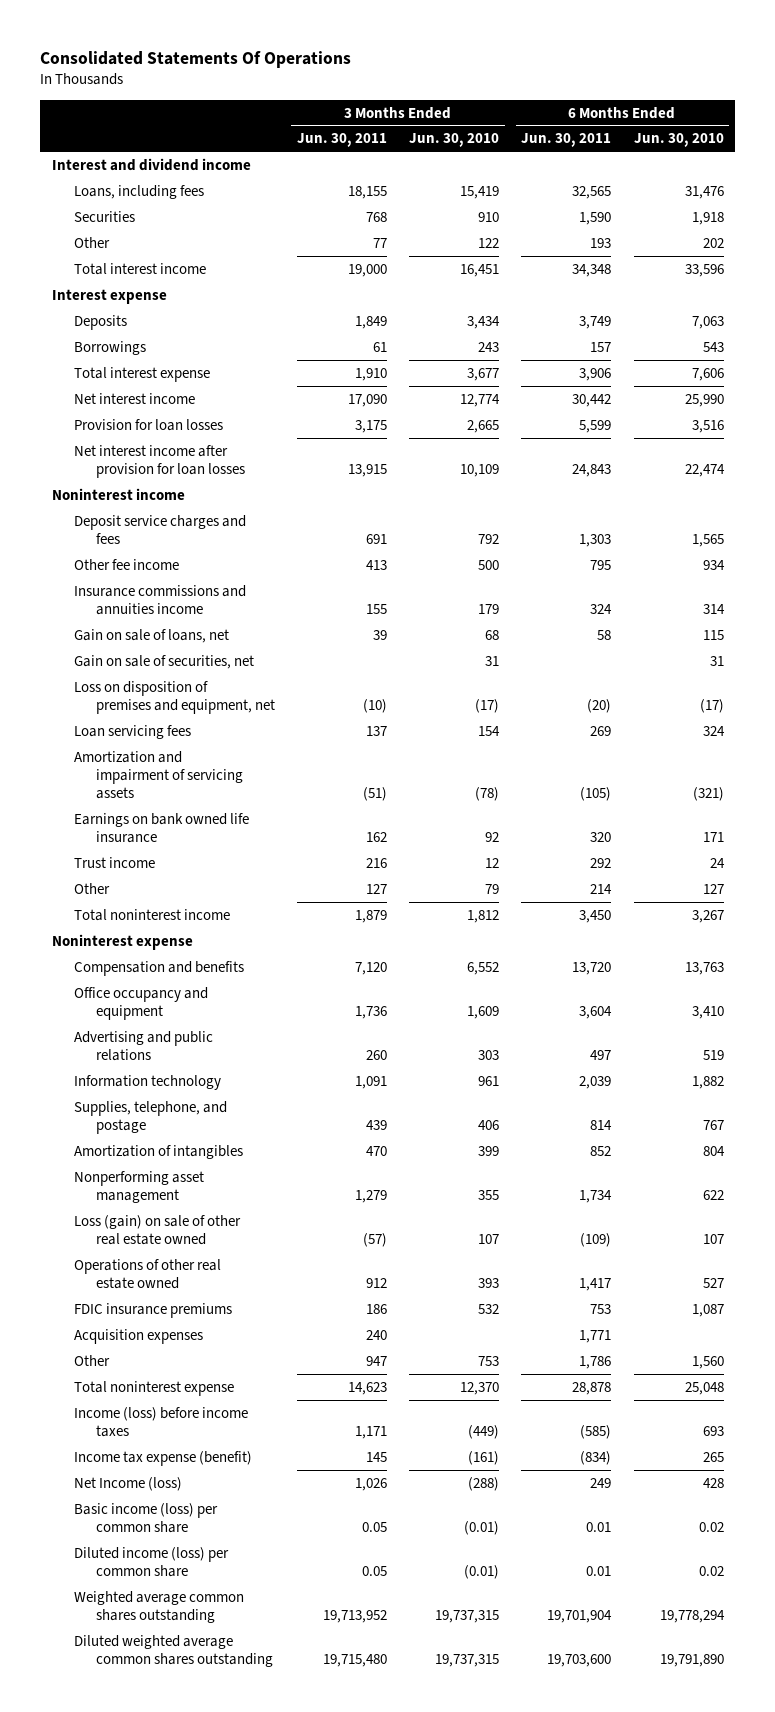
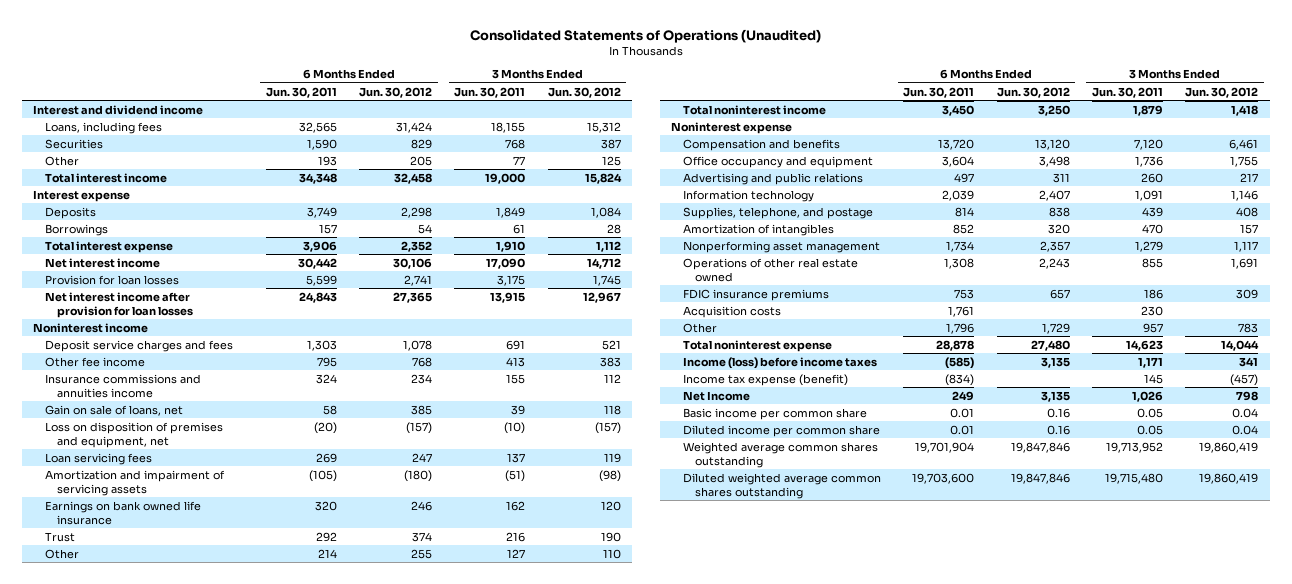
[40,50,352,68] Consolidated Statements Of Operations -> [469,28,821,43] Consolidated Statements of Operations (Unaudited)
[409,133,500,148] Jun. 30, 2010 -> none
[633,133,724,148] Jun. 30, 2010 -> none
none -> [358,86,432,98] Jun. 30, 2012
none -> [547,86,621,98] Jun. 30, 2012
[73,654,254,669] Gain on sale of securities, net -> none
[73,856,155,868] Trust income -> [45,531,76,542] Trust
[73,1214,241,1245] Loss (gain) on sale of other real estate owned -> none
[365,1277,387,1288] 912 -> [1141,257,1163,268] 855
[579,1277,612,1291] 1,417 -> [944,257,975,269] 1,308
[73,1328,203,1344] Acquisition expenses -> [682,305,781,318] Acquisition costs
[365,1329,387,1340] 240 -> [1140,305,1163,316] 230
[579,1329,612,1343] 1,771 -> [948,305,975,317] 1,761
[365,1355,387,1366] 947 -> [1142,322,1163,333] 957
[579,1355,612,1369] 1,786 -> [946,322,975,334] 1,796
[73,1476,182,1491] Net Income (loss) -> [682,390,750,401] Net Income
[73,1502,218,1533] Basic income (loss) per common share -> [682,407,867,420] Basic income per common share
[73,1546,229,1577] Diluted income (loss) per common share -> [682,424,880,437] Diluted income per common share

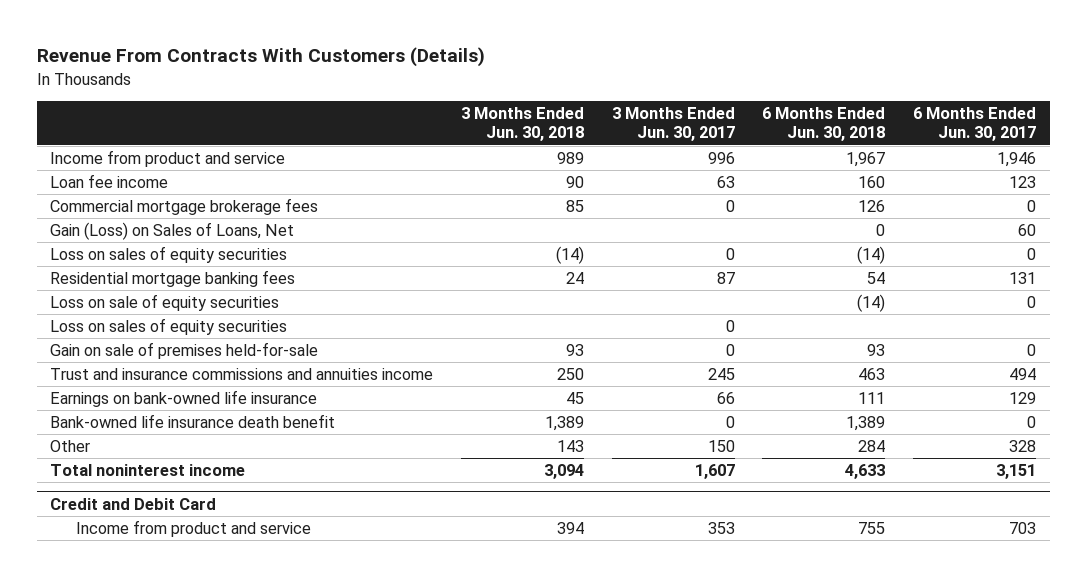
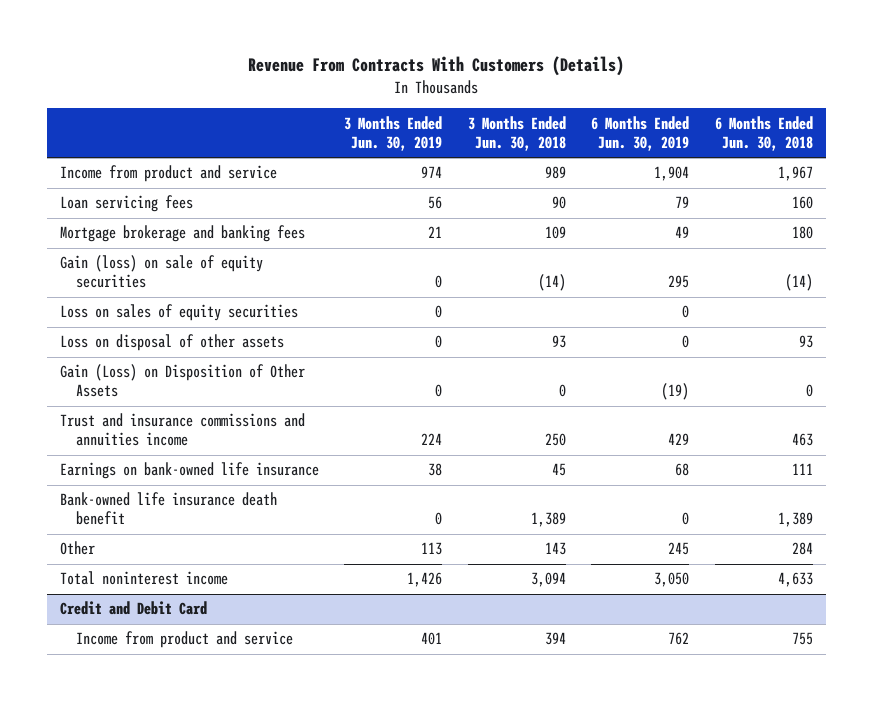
[611,107,735,142] 3 Months Ended Jun. 30, 2017 -> none
[913,107,1037,142] 6 Months Ended Jun. 30, 2017 -> none
none -> [344,115,443,151] 3 Months Ended Jun. 30, 2019
none -> [591,115,690,151] 6 Months Ended Jun. 30, 2019
[50,221,295,240] Gain (Loss) on Sales of Loans, Net -> none
[50,269,296,287] Residential mortgage banking fees -> none
[50,293,280,311] Loss on sale of equity securities -> none
[50,173,169,188] Loan fee income -> [59,195,193,213] Loan servicing fees
[50,197,319,215] Commercial mortgage brokerage fees -> [59,225,305,243] Mortgage brokerage and banking fees
[566,199,585,212] 85 -> [544,226,566,240] 109
[858,199,886,212] 126 -> [791,226,813,240] 180
[50,245,288,263] Loss on sales of equity securities -> [59,255,263,289] Gain (loss) on sale of equity securities
[50,341,319,359] Gain on sale of premises held-for-sale -> [59,334,284,352] Loss on disposal of other assets
none -> [59,364,305,398] Gain (Loss) on Disposition of Other Assets

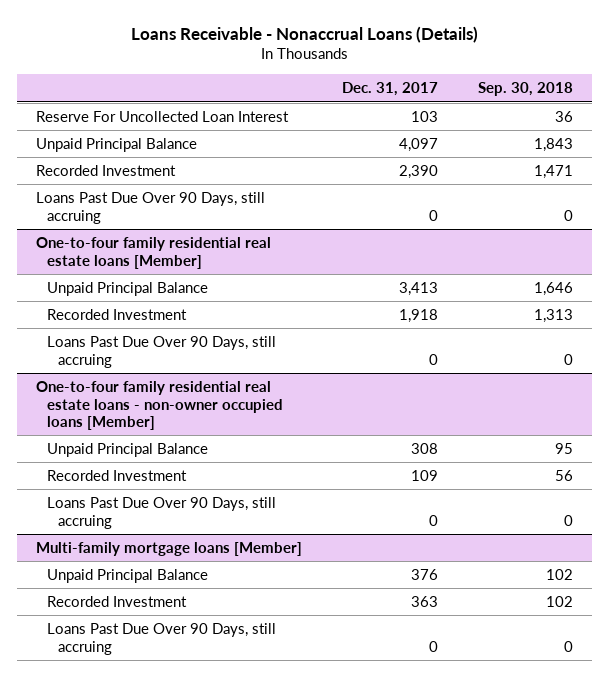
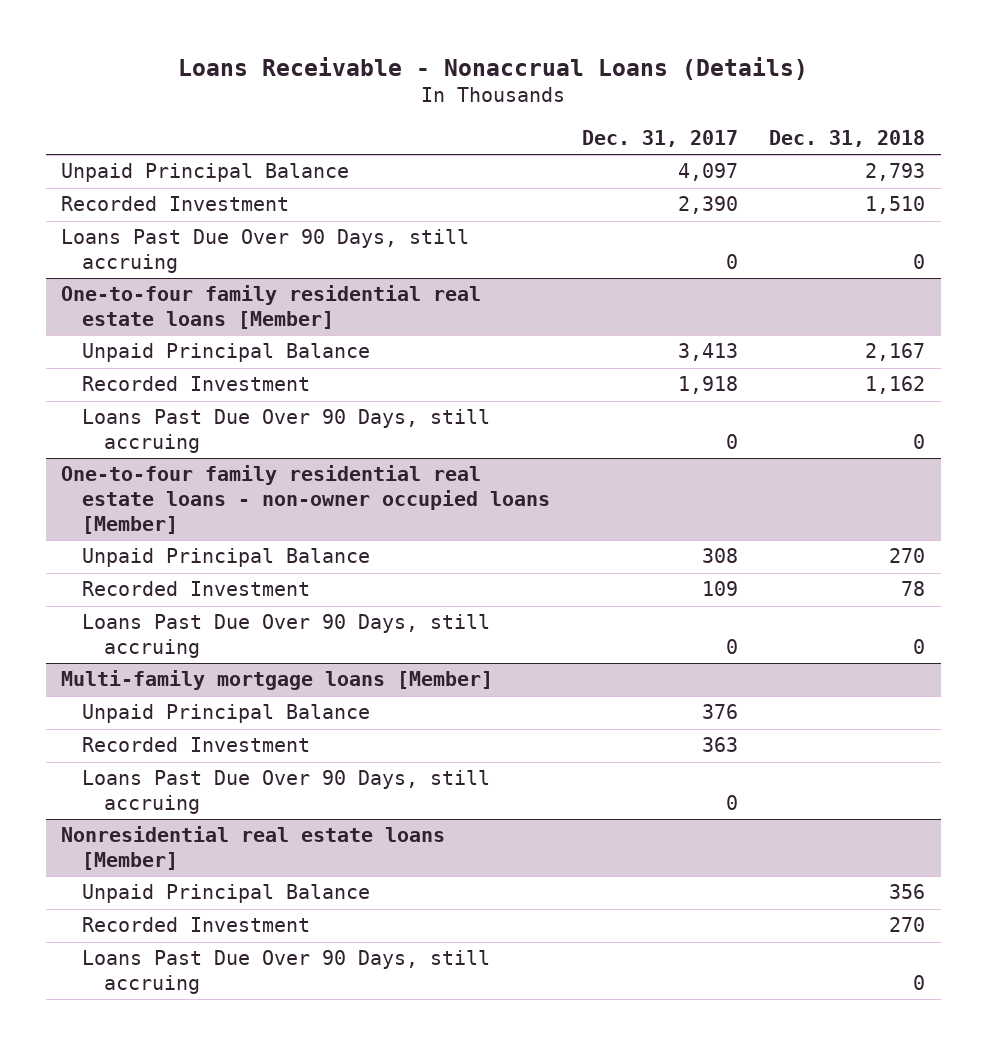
[477,82,573,97] Sep. 30, 2018 -> none
none -> [769,129,926,147] Dec. 31, 2018
[36,111,290,123] Reserve For Uncollected Loan Interest -> none
none -> [61,826,446,871] Nonresidential real estate loans [Member]
none -> [82,884,371,904] Unpaid Principal Balance
none -> [82,917,311,933] Recorded Investment
none -> [82,950,491,995] Loans Past Due Over 90 Days, still accruing

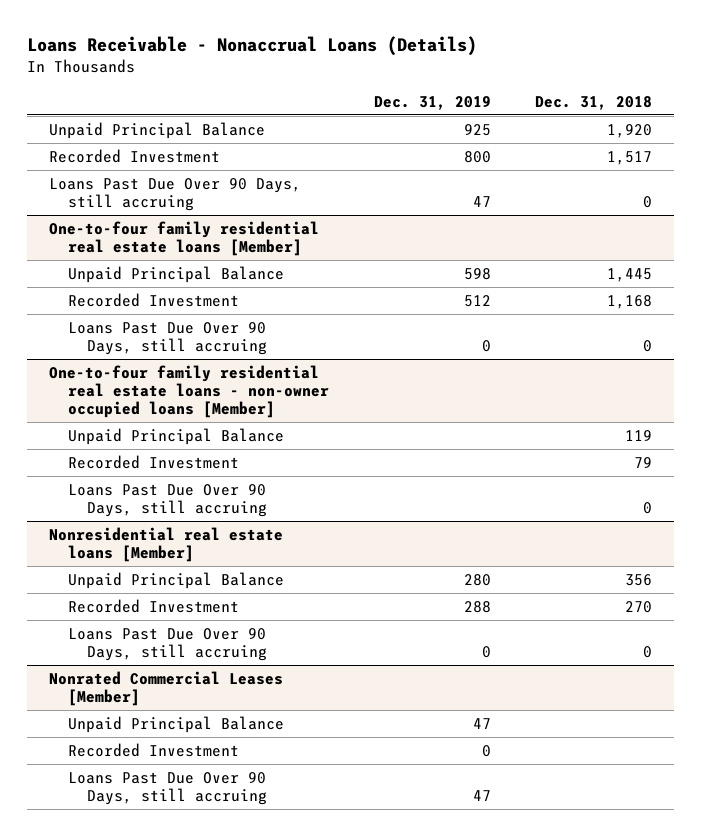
[581,129,738,147] Dec. 31, 2017 -> none
none -> [373,95,491,110] Dec. 31, 2019
[865,163,926,182] 2,793 -> [607,123,653,138] 1,920
[865,196,926,215] 1,510 -> [607,150,653,165] 1,517
[865,343,926,362] 2,167 -> [607,267,653,282] 1,445
[865,376,926,395] 1,162 -> [607,294,653,309] 1,168
[889,548,926,564] 270 -> [625,429,653,441] 119
[901,581,926,597] 78 -> [634,456,653,468] 79
[61,670,494,691] Multi-family mortgage loans [Member] -> none
[82,704,371,724] Unpaid Principal Balance -> none
[82,737,311,753] Recorded Investment -> none
[82,770,491,815] Loans Past Due Over 90 Days, still accruing -> none
none -> [48,670,283,707] Nonrated Commercial Leases [Member]
none -> [68,715,285,733] Unpaid Principal Balance
none -> [68,742,240,757] Recorded Investment
none -> [68,771,268,806] Loans Past Due Over 90 Days, still accruing

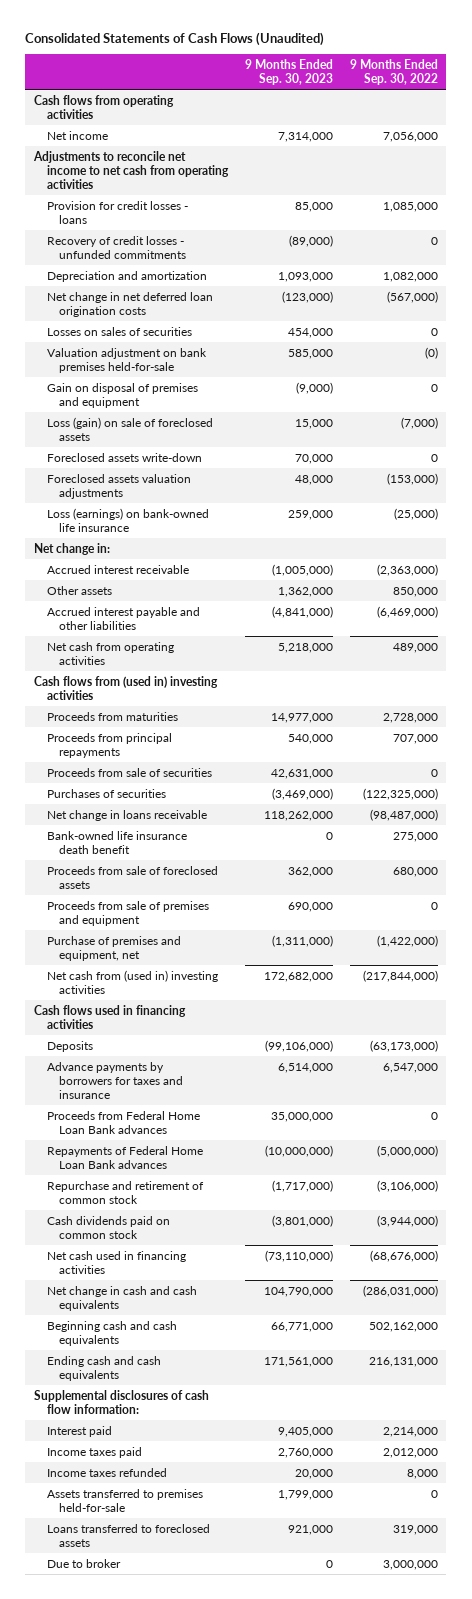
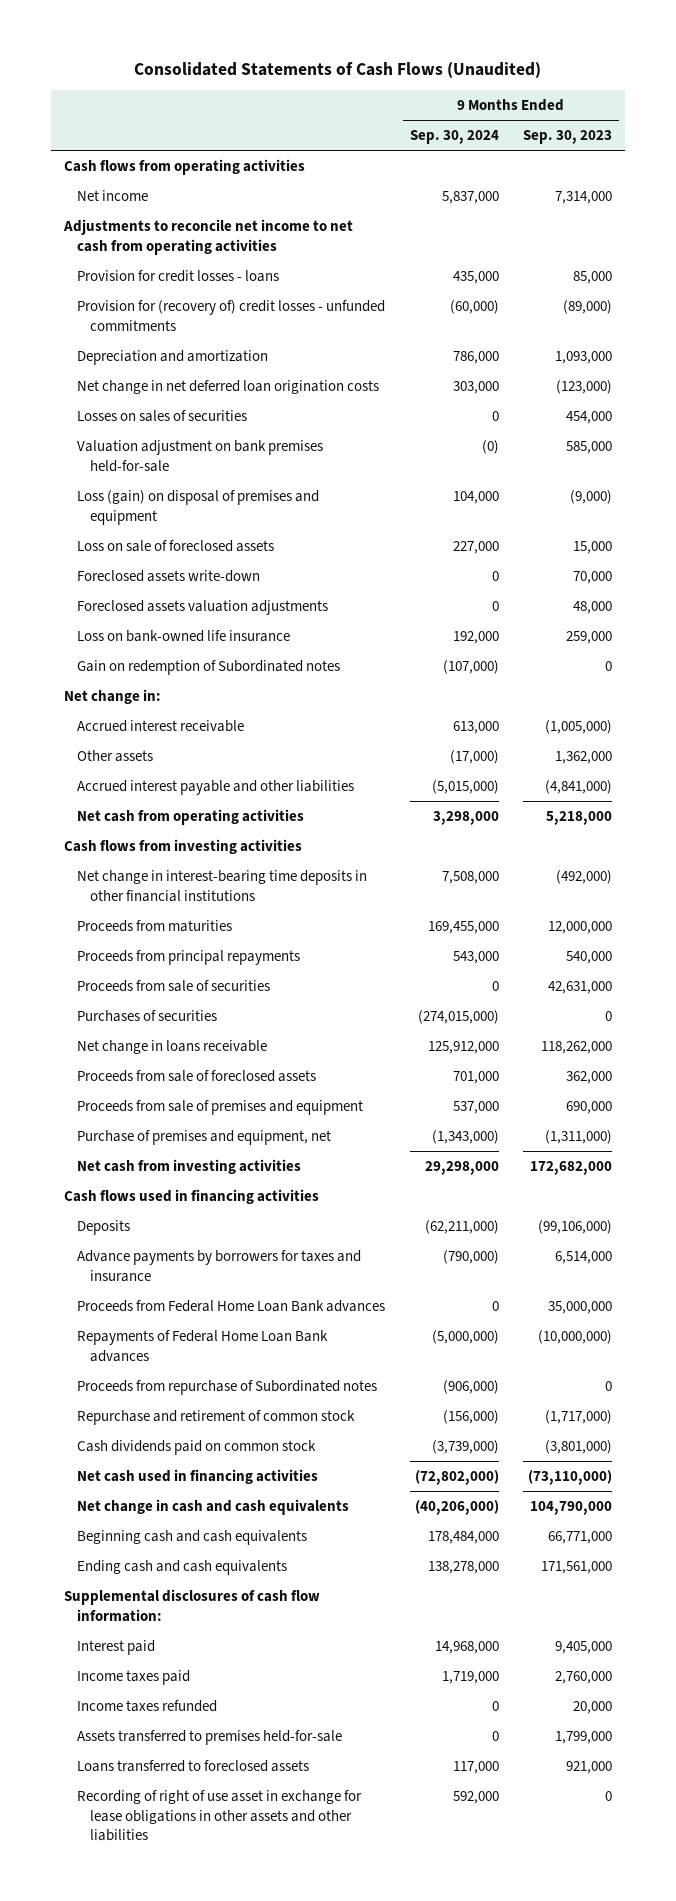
[349,58,438,85] 9 Months Ended Sep. 30, 2022 -> none
none -> [409,130,499,145] Sep. 30, 2024
[46,235,187,259] Recovery of credit losses - unfunded commitments -> [76,300,385,331] Provision for (recovery of) credit losses - unfunded commitments
[46,382,198,408] Gain on disposal of premises and equipment -> [76,490,319,525] Loss (gain) on disposal of premises and equipment
[46,416,213,441] Loss (gain) on sale of foreclosed assets -> [76,540,274,553] Loss on sale of foreclosed assets
[46,507,209,532] Loss (earnings) on bank-owned life insurance -> [76,630,290,643] Loss on bank-owned life insurance
none -> [76,660,340,676] Gain on redemption of Subordinated notes
[33,675,218,700] Cash flows from (used in) investing activities -> [63,839,302,855] Cash flows from investing activities
none -> [76,870,367,902] Net change in interest-bearing time deposits in other financial institutions
[270,712,333,723] 14,977,000 -> [548,921,613,935] 12,000,000
[271,787,333,800] (3,469,000) -> [605,1011,613,1022] 0
[46,830,187,854] Bank-owned life insurance death benefit -> none
[46,969,218,994] Net cash from (used in) investing activities -> [76,1159,301,1175] Net cash from investing activities
none -> [76,1380,377,1396] Proceeds from repurchase of Subordinated notes
[46,1558,121,1568] Due to broker -> none
none -> [76,1790,362,1842] Recording of right of use asset in exchange for lease obligations in other assets and other liabilities

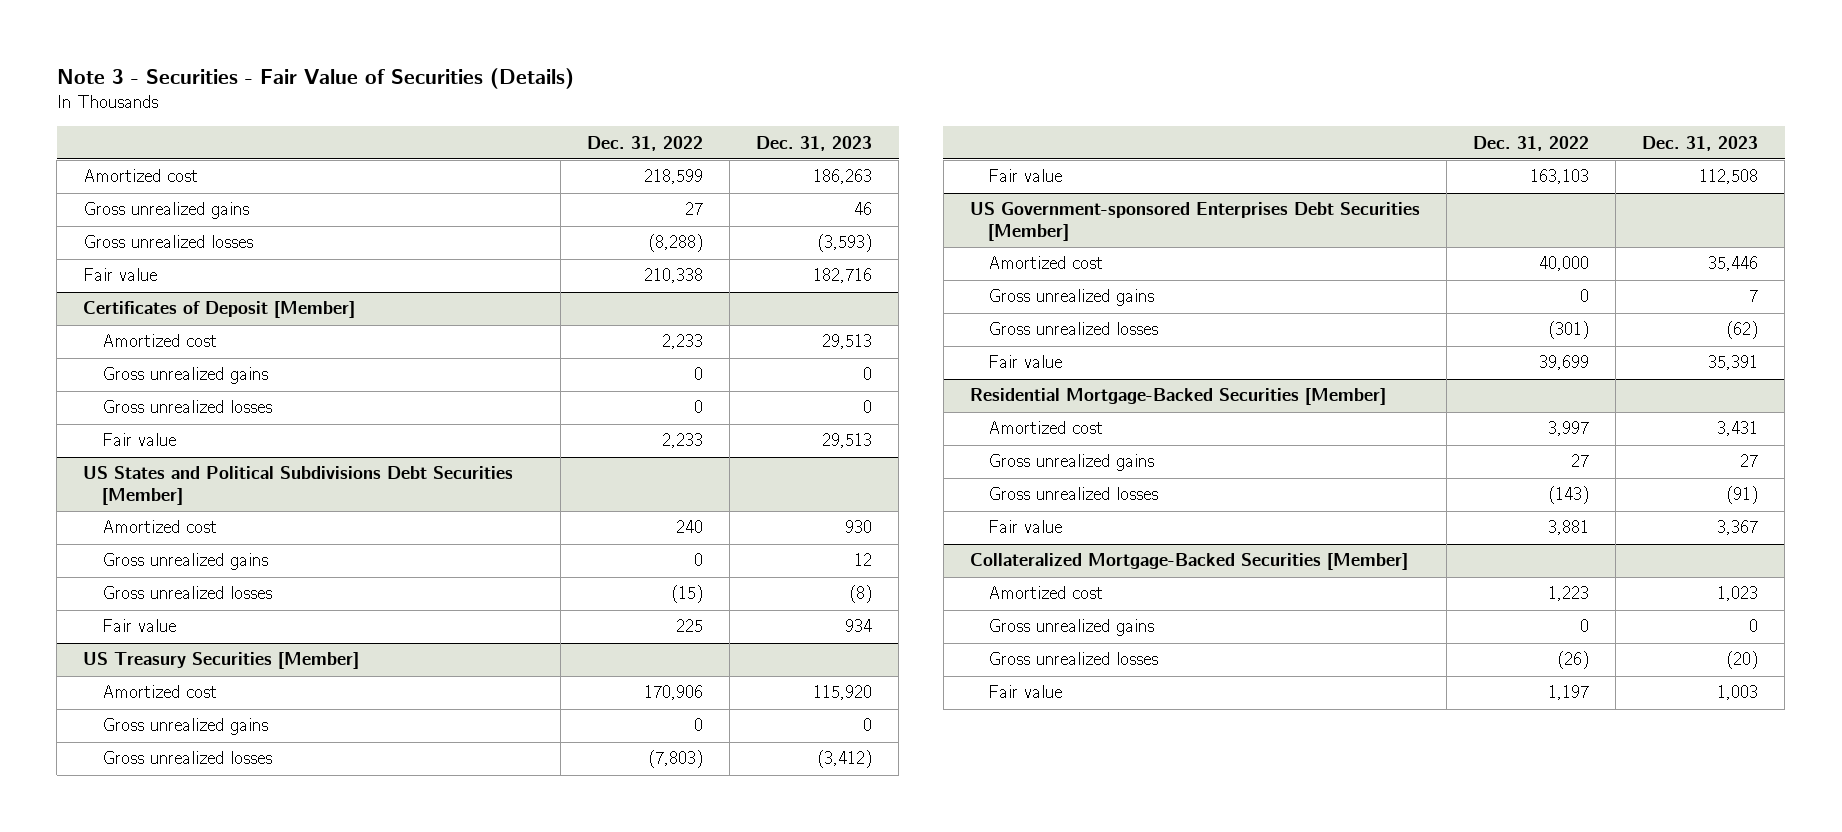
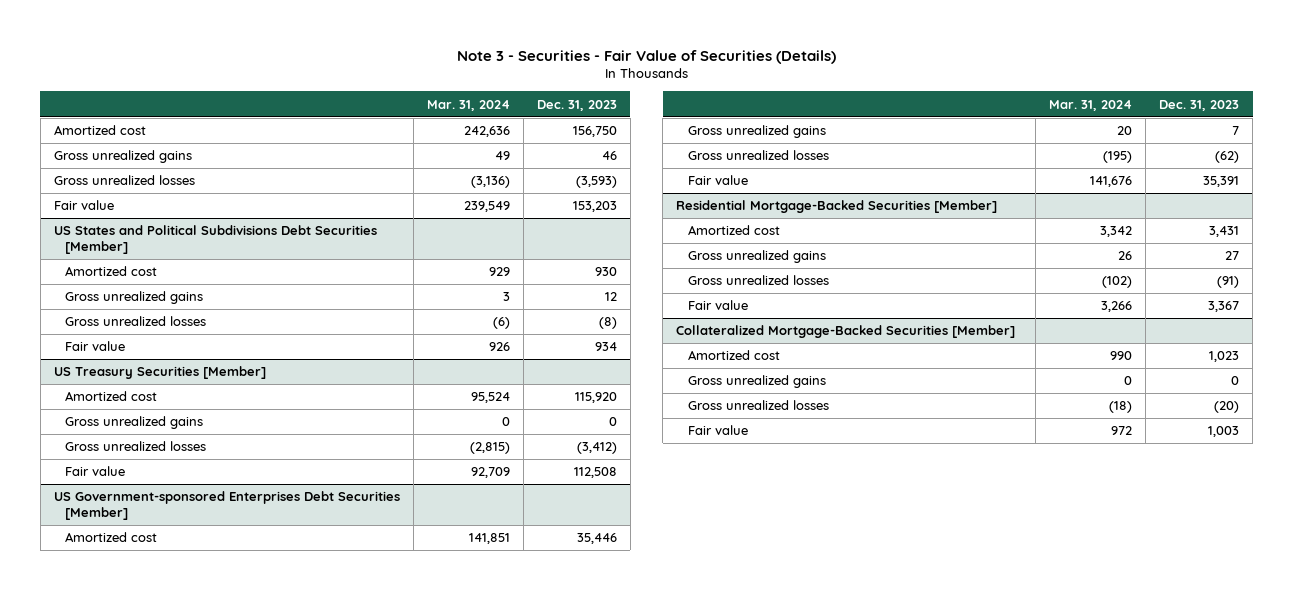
[586,135,703,151] Dec. 31, 2022 -> none
none -> [426,99,510,111] Mar. 31, 2024
[812,169,872,185] 186,263 -> [572,126,617,138] 156,750
[83,301,356,319] Certificates of Deposit [Member] -> none
[101,334,217,348] Amortized cost -> none
[101,367,268,385] Gross unrealized gains -> none
[101,400,272,414] Gross unrealized losses -> none
[101,433,176,447] Fair value -> none
[812,268,872,284] 182,716 -> [572,201,617,213] 153,203

